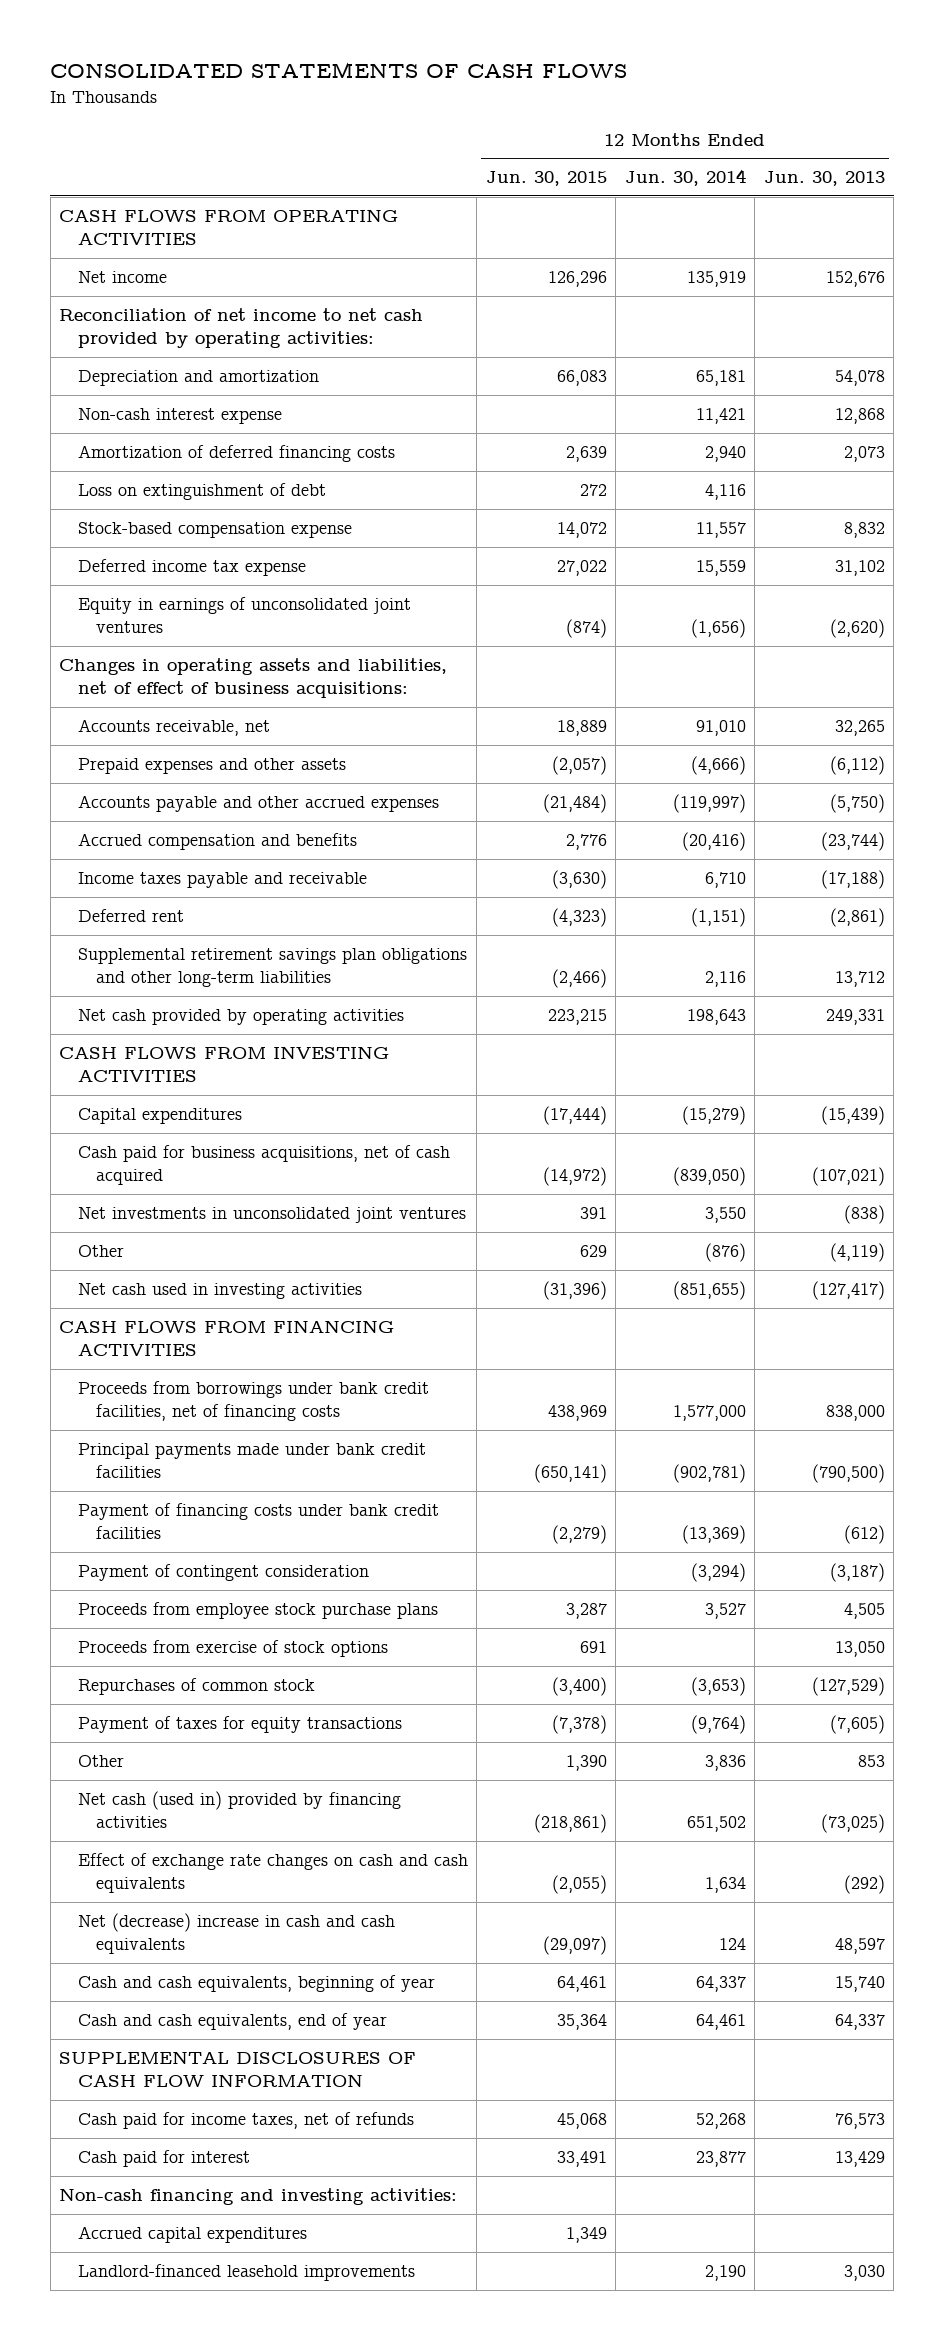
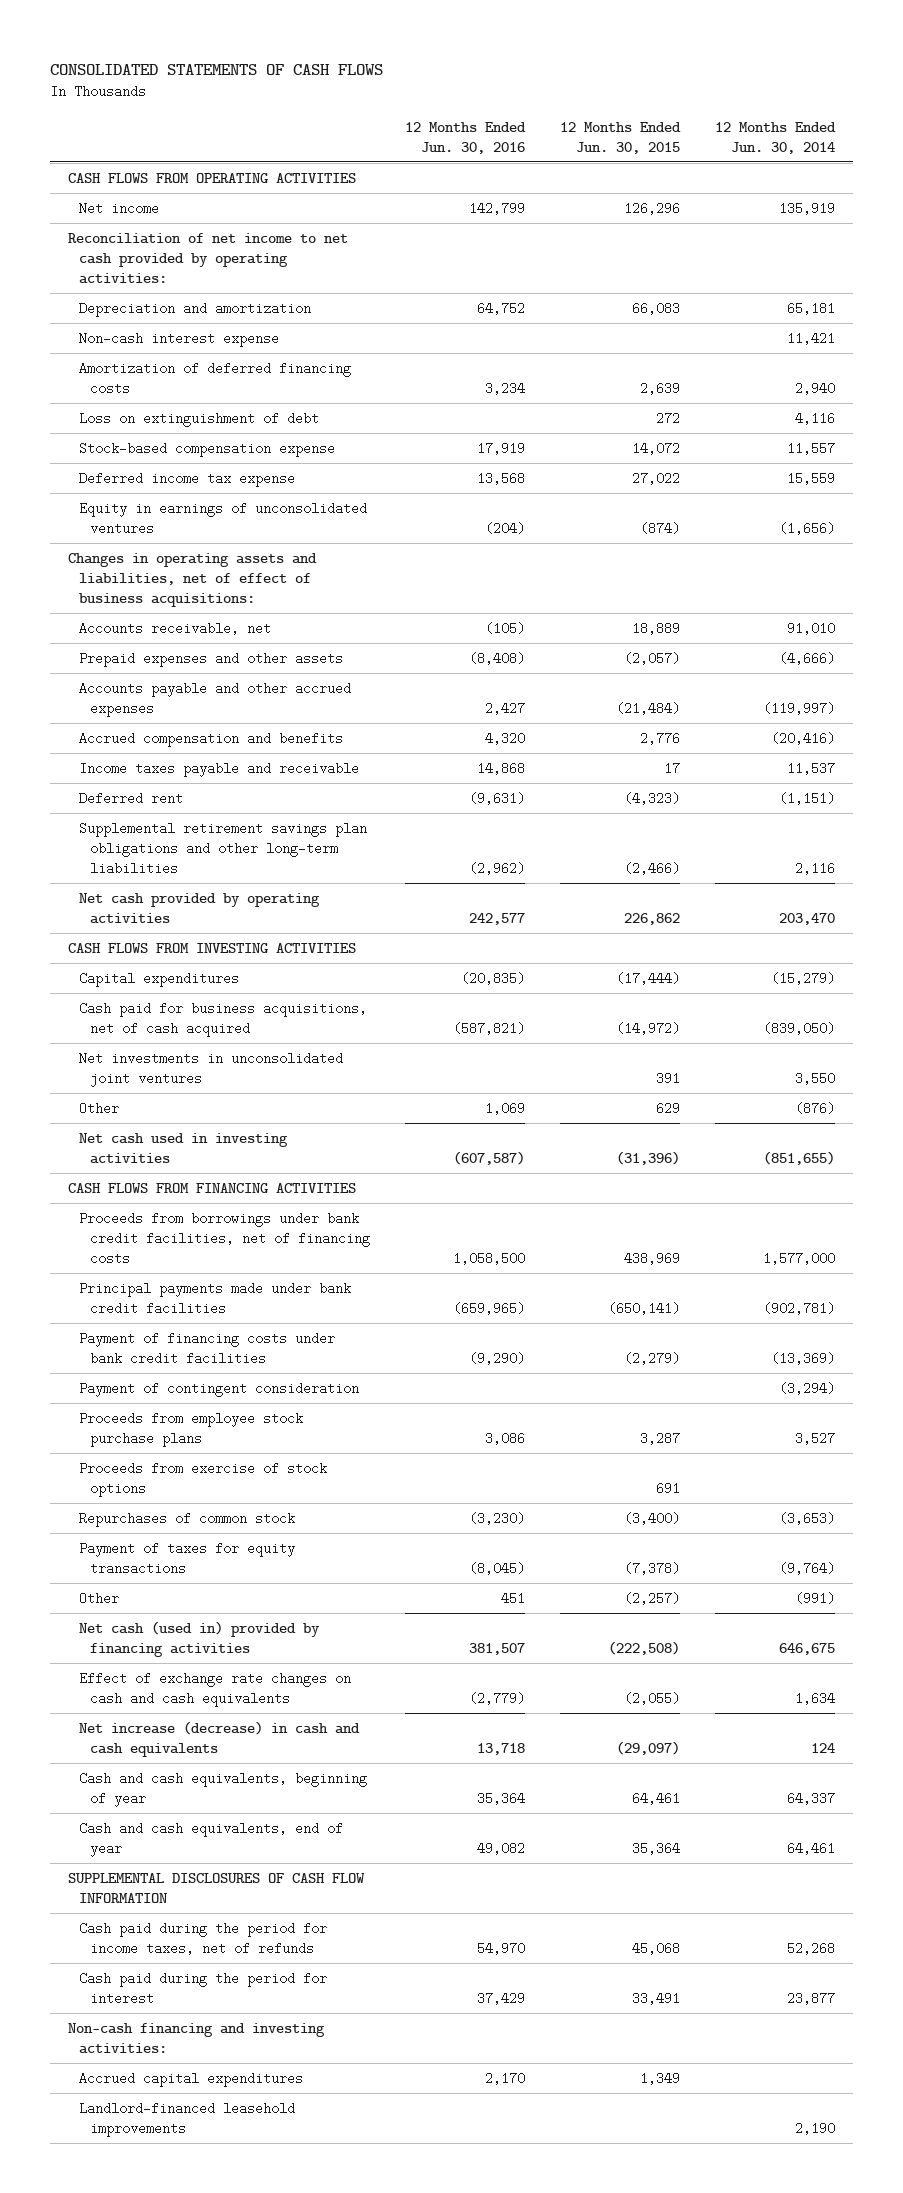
[763,171,885,187] Jun. 30, 2013 -> none
none -> [405,121,527,154] 12 Months Ended Jun. 30, 2016
[77,597,411,634] Equity in earnings of unconsolidated joint ventures -> [78,501,367,535] Equity in earnings of unconsolidated ventures
[551,870,607,890] (3,630) -> [664,761,681,775] 17
[704,872,746,889] 6,710 -> [787,761,836,775] 11,537
[547,1009,607,1026] 223,215 -> [624,912,681,925] 226,862
[686,1009,746,1026] 198,643 -> [779,912,836,925] 203,470
[565,1755,607,1772] 1,390 -> [624,1591,681,1605] (2,257)
[704,1755,746,1772] 3,836 -> [795,1591,836,1605] (991)
[533,1814,607,1834] (218,861) -> [608,1640,681,1655] (222,508)
[686,1816,746,1833] 651,502 -> [779,1642,836,1655] 646,675
[77,1913,395,1955] Net (decrease) increase in cash and cash equivalents -> [78,1720,360,1757] Net increase (decrease) in cash and cash equivalents
[77,2112,414,2130] Cash paid for income taxes, net of refunds -> [78,1921,327,1955] Cash paid during the period for income taxes, net of refunds
[77,2150,250,2168] Cash paid for interest -> [78,1971,327,2005] Cash paid during the period for interest

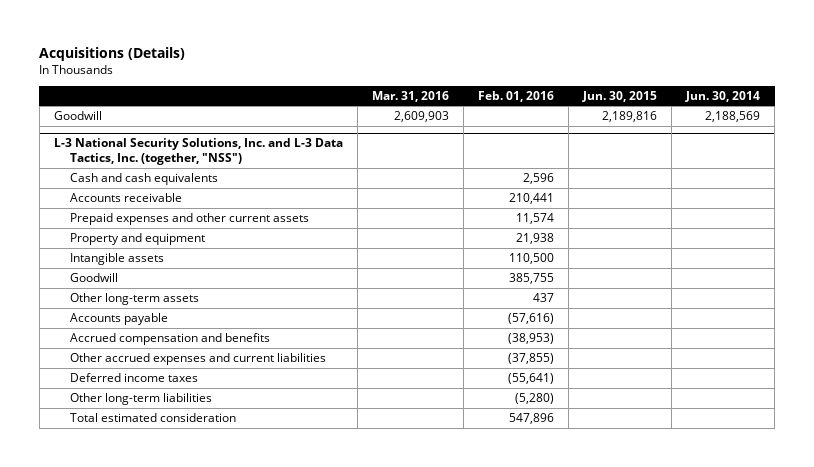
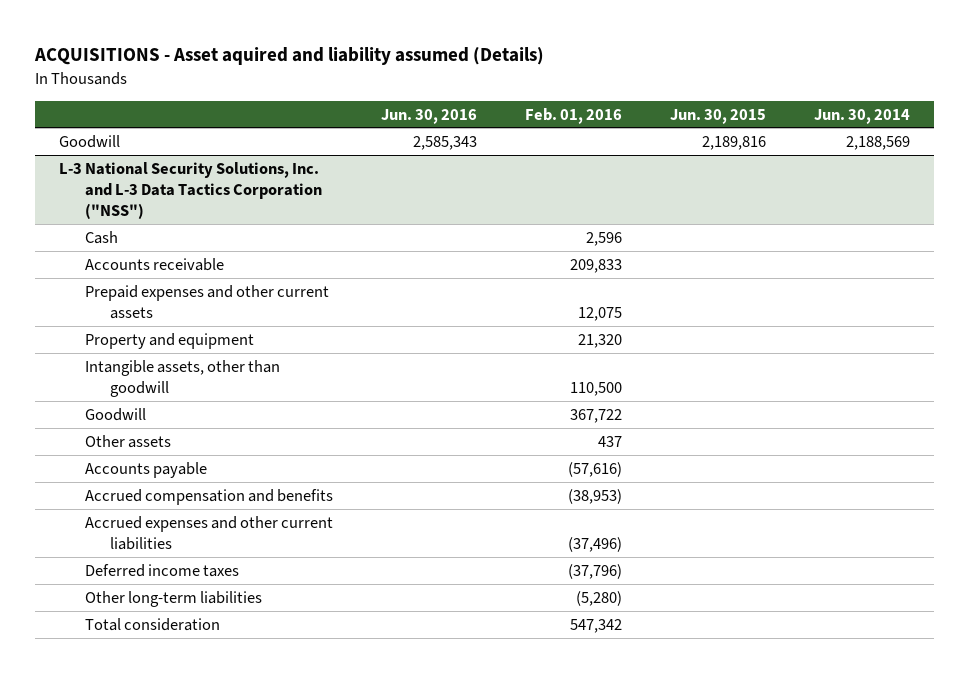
[39,46,186,61] Acquisitions (Details) -> [34,47,545,66] ACQUISITIONS - Asset aquired and liability assumed (Details)
[371,90,449,102] Mar. 31, 2016 -> none
none -> [380,108,477,124] Jun. 30, 2016
[53,138,343,165] L-3 National Security Solutions, Inc. and L-3 Data Tactics, Inc. (together, "NSS") -> [59,161,322,220] L-3 National Security Solutions, Inc. and L-3 Data Tactics Corporation ("NSS")
[69,173,218,186] Cash and cash equivalents -> [84,230,118,244] Cash
[508,193,554,205] 210,441 -> [569,258,622,273] 209,833
[515,213,554,225] 11,574 -> [577,307,622,322] 12,075
[515,233,554,245] 21,938 -> [577,333,622,348] 21,320
[69,253,164,266] Intangible assets -> [84,359,280,398] Intangible assets, other than goodwill
[508,273,554,285] 385,755 -> [569,408,622,423] 367,722
[69,293,199,306] Other long-term assets -> [84,434,171,448] Other assets
[69,353,326,366] Other accrued expenses and current liabilities -> [84,515,333,551] Accrued expenses and other current liabilities
[507,353,554,365] (37,855) -> [567,537,622,553] (37,496)
[507,373,554,385] (55,641) -> [567,563,622,579] (37,796)
[69,413,236,423] Total estimated consideration -> [84,617,220,631] Total consideration
[508,413,554,425] 547,896 -> [569,618,622,633] 547,342

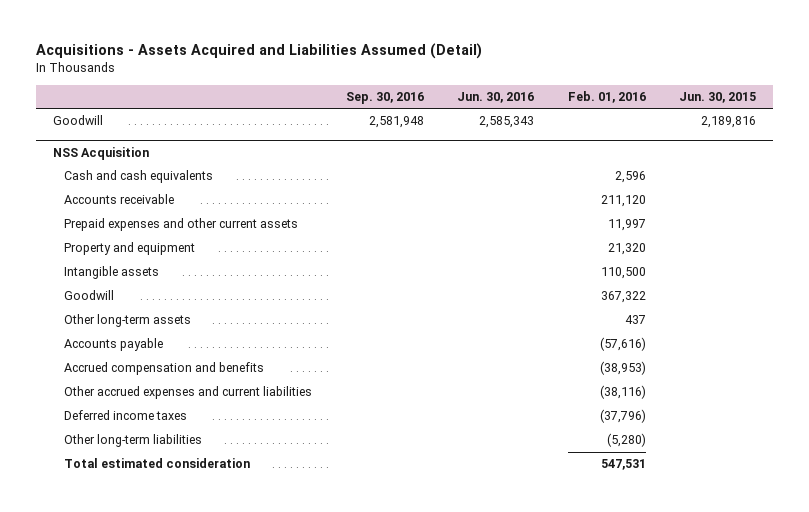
[34,47,545,66] ACQUISITIONS - Asset aquired and liability assumed (Details) -> [35,43,482,60] Acquisitions - Assets Acquired and Liabilities Assumed (Detail)
[813,108,910,124] Jun. 30, 2014 -> none
none -> [345,92,424,105] Sep. 30, 2016
[59,161,322,220] L-3 National Security Solutions, Inc. and L-3 Data Tactics Corporation ("NSS") -> none
none -> [52,146,149,160] NSS Acquisition
[84,230,118,244] Cash -> [64,170,214,184] Cash and cash equivalents
[569,258,622,273] 209,833 -> [600,195,646,208] 211,120
[577,307,622,322] 12,075 -> [607,219,646,232] 11,997
[84,359,280,398] Intangible assets, other than goodwill -> [64,266,160,280] Intangible assets
[569,408,622,423] 367,722 -> [600,291,646,304] 367,322
[84,434,171,448] Other assets -> [64,314,192,328] Other long-term assets
[84,515,333,551] Accrued expenses and other current liabilities -> [64,386,313,400] Other accrued expenses and current liabilities
[567,537,622,553] (37,496) -> [599,385,646,400] (38,116)
[84,617,220,631] Total consideration -> [64,458,251,469] Total estimated consideration
[569,618,622,633] 547,342 -> [600,459,646,471] 547,531

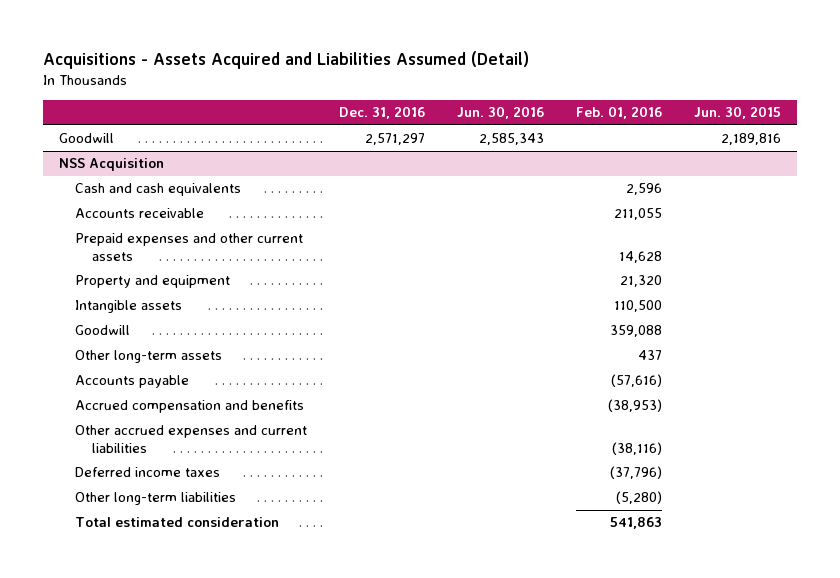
[345,92,424,105] Sep. 30, 2016 -> none
none -> [339,106,426,120] Dec. 31, 2016
[600,195,646,208] 211,120 -> [614,208,663,221] 211,055
[607,219,646,232] 11,997 -> [619,250,663,263] 14,628
[600,291,646,304] 367,322 -> [610,325,663,338] 359,088
[600,459,646,471] 547,531 -> [610,517,663,530] 541,863

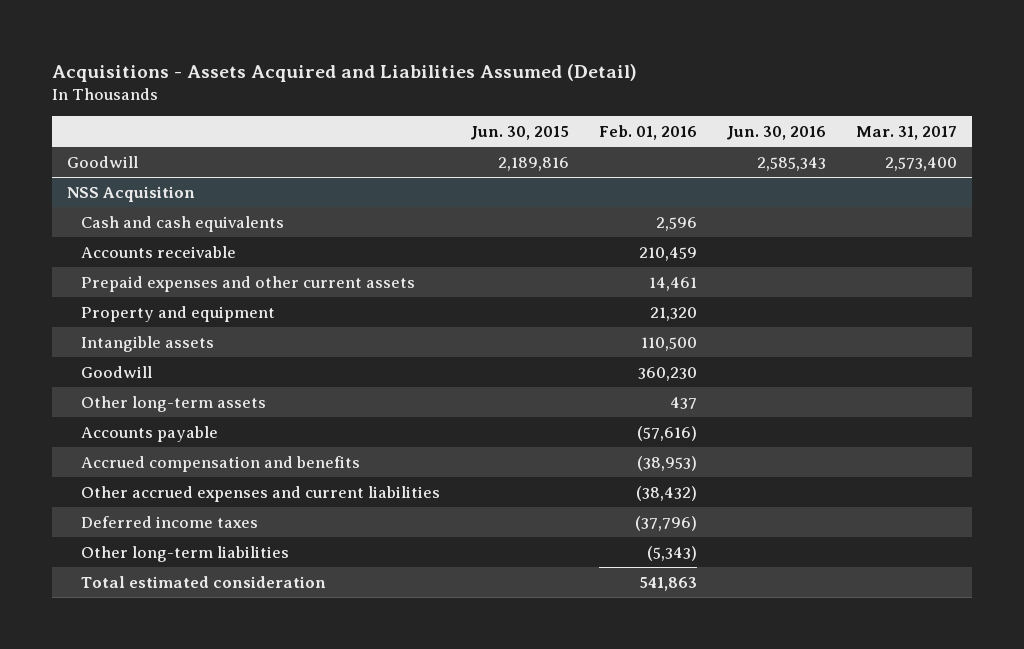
[339,106,426,120] Dec. 31, 2016 -> none
none -> [855,125,957,140] Mar. 31, 2017
[614,208,663,221] 211,055 -> [638,246,697,261] 210,459
[619,250,663,263] 14,628 -> [648,276,697,291] 14,461
[610,325,663,338] 359,088 -> [637,366,697,381] 360,230
[612,441,663,455] (38,116) -> [635,485,697,501] (38,432)
[616,491,663,505] (5,280) -> [646,545,697,561] (5,343)

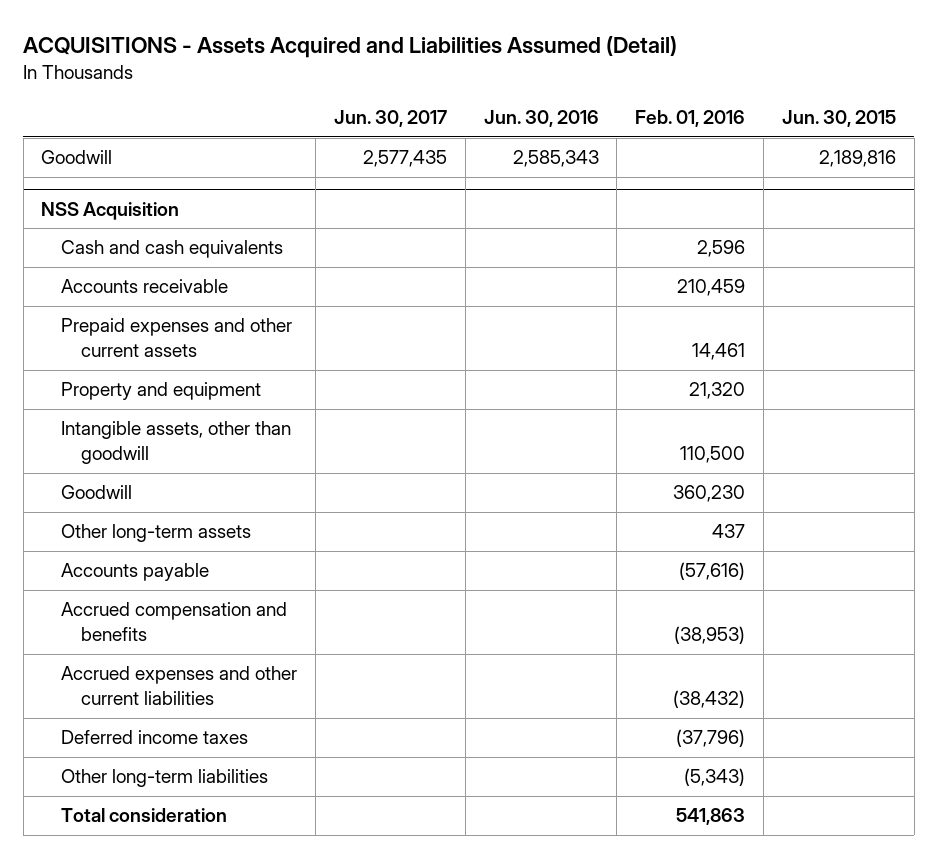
[52,63,638,82] Acquisitions - Assets Acquired and Liabilities Assumed (Detail) -> [23,35,678,58] ACQUISITIONS - Assets Acquired and Liabilities Assumed (Detail)
[855,125,957,140] Mar. 31, 2017 -> none
none -> [334,110,448,128] Jun. 30, 2017
[81,335,215,352] Intangible assets -> [61,421,292,465] Intangible assets, other than goodwill
[81,485,441,502] Other accrued expenses and current liabilities -> [61,666,298,706] Accrued expenses and other current liabilities
[81,575,327,588] Total estimated consideration -> [61,808,228,823] Total consideration

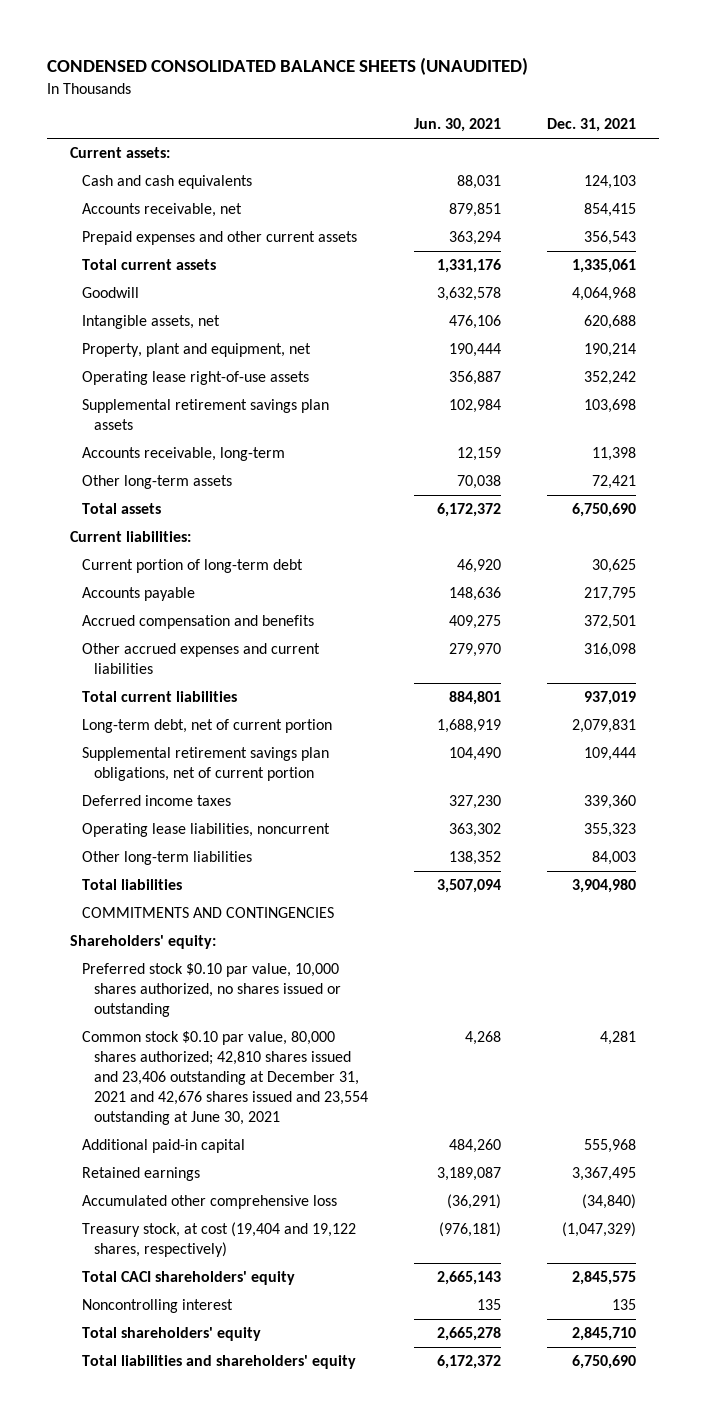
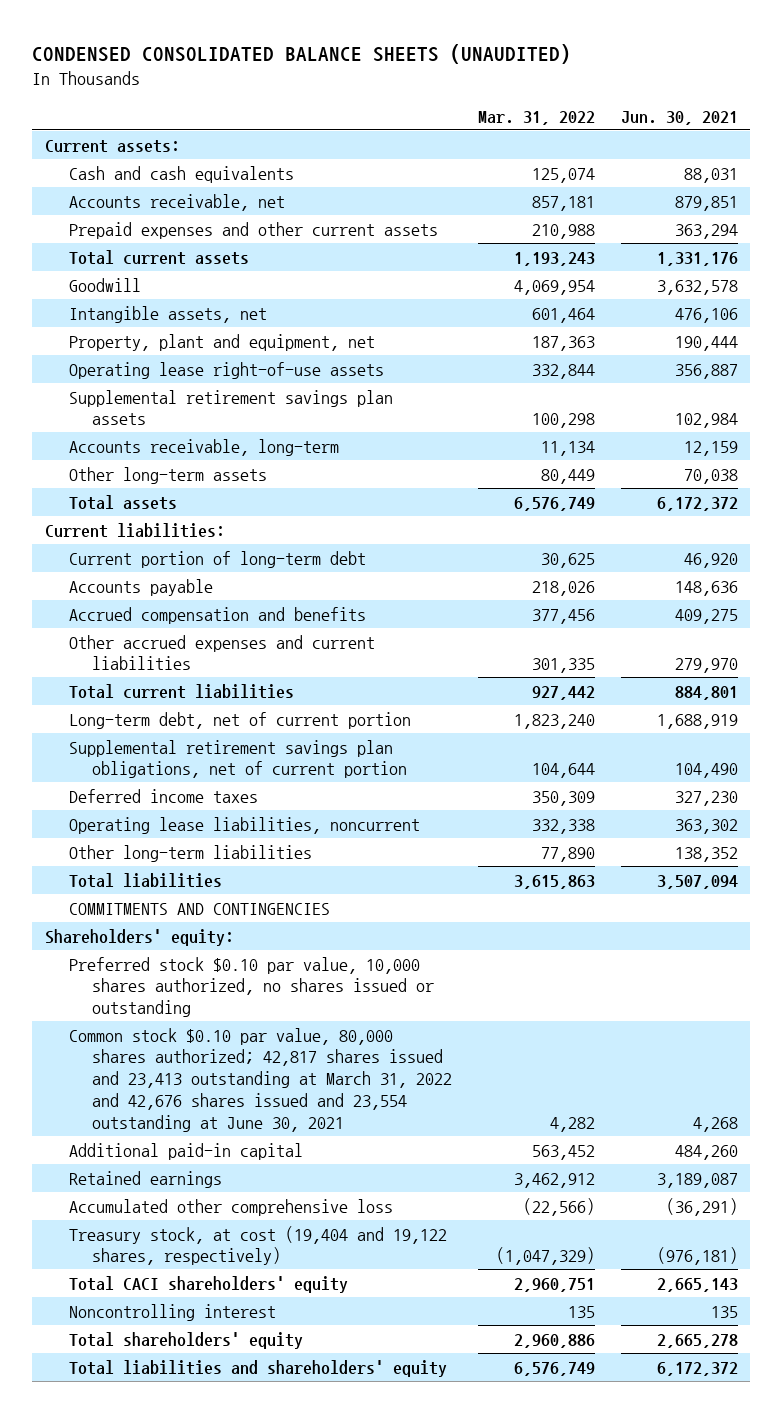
[547,118,637,133] Dec. 31, 2021 -> none
none -> [477,110,595,125] Mar. 31, 2022
[82,1031,369,1125] Common stock $0.10 par value, 80,000 shares authorized; 42,810 shares issued and 23,406 outstanding at December 31, 2021 and 42,676 shares issued and 23,554 outstanding at June 30, 2021 -> [68,1027,452,1132] Common stock $0.10 par value, 80,000 shares authorized; 42,817 shares issued and 23,413 outstanding at March 31, 2022 and 42,676 shares issued and 23,554 outstanding at June 30, 2021

